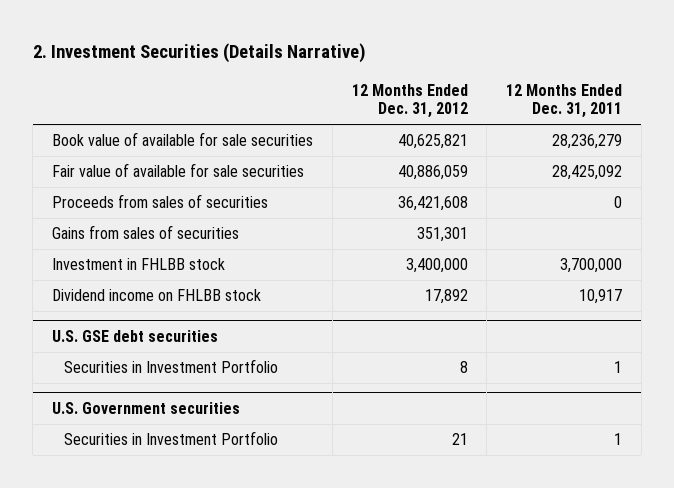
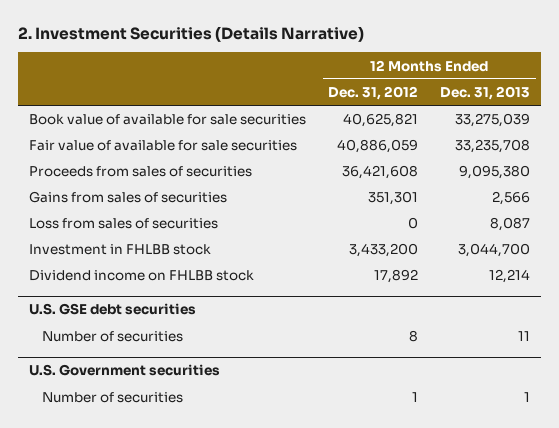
[505,83,622,119] 12 Months Ended Dec. 31, 2011 -> none
none -> [440,86,531,101] Dec. 31, 2013
none -> [29,218,219,230] Loss from sales of securities
[405,258,468,274] 3,400,000 -> [349,243,419,258] 3,433,200
[63,359,278,374] Securities in Investment Portfolio -> none
none -> [42,331,184,343] Number of securities
[63,431,278,446] Securities in Investment Portfolio -> none
none -> [42,392,184,404] Number of securities

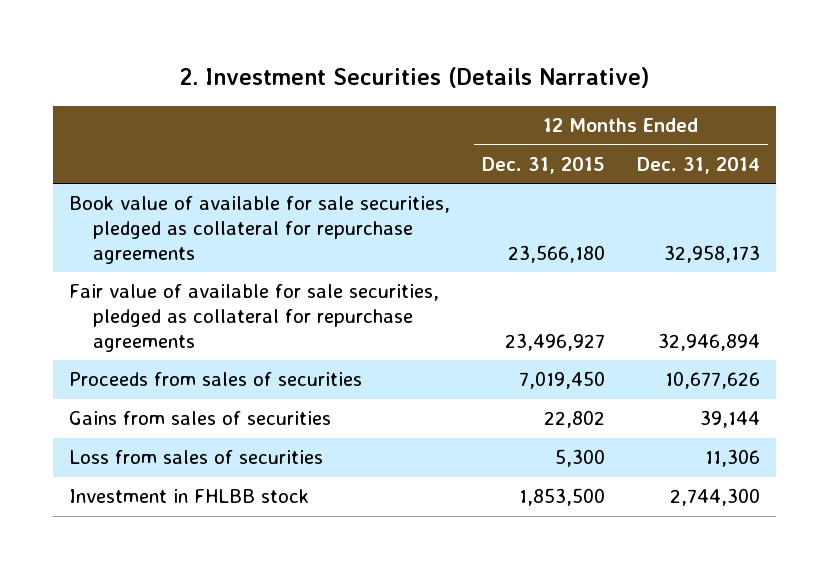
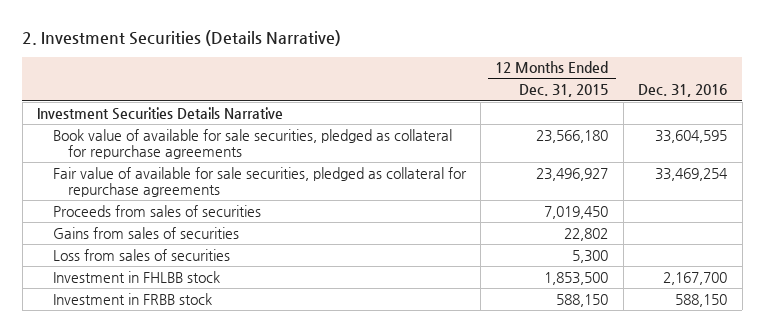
[636,156,760,174] Dec. 31, 2014 -> none
none -> [638,84,728,98] Dec. 31, 2016
none -> [37,106,284,120] Investment Securities Details Narrative
none -> [52,292,212,305] Investment in FRBB stock

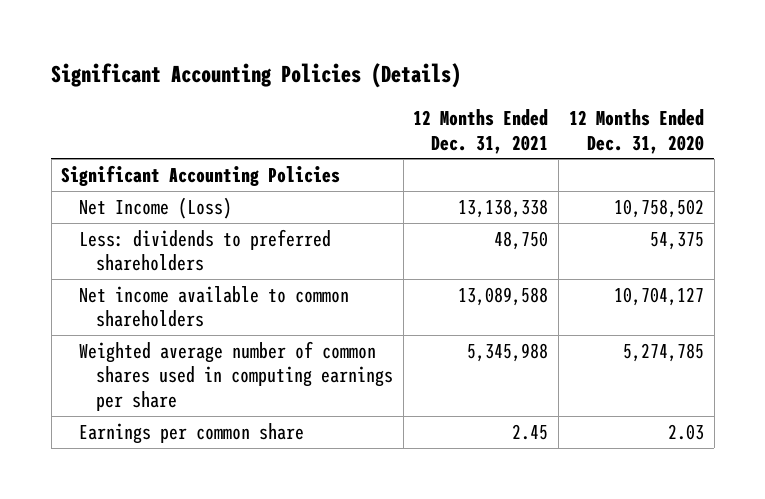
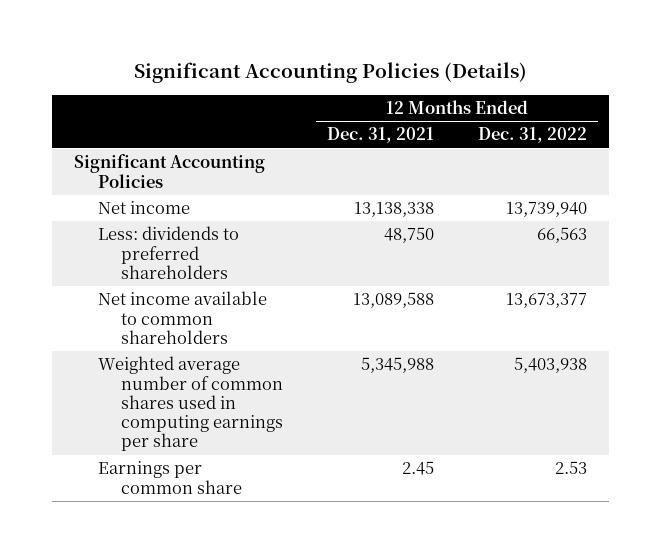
[568,108,704,154] 12 Months Ended Dec. 31, 2020 -> none
none -> [478,127,588,144] Dec. 31, 2022
[78,196,232,219] Net Income (Loss) -> [97,201,190,215] Net income

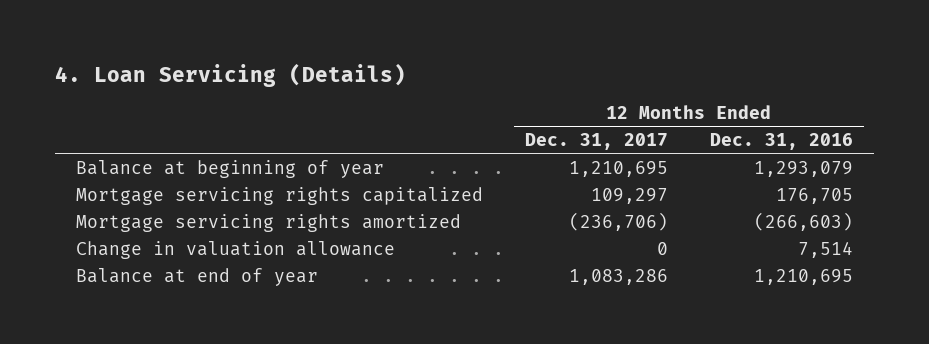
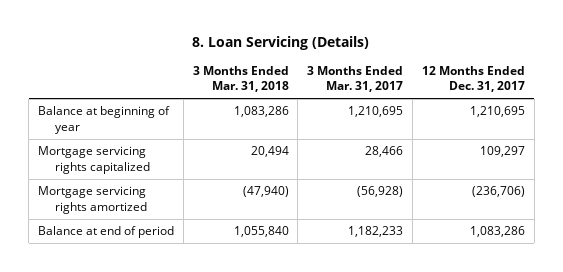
[54,63,406,88] 4. Loan Servicing (Details) -> [192,35,370,50] 8. Loan Servicing (Details)
[710,133,854,151] Dec. 31, 2016 -> none
none -> [192,66,289,93] 3 Months Ended Mar. 31, 2018
none -> [307,66,404,93] 3 Months Ended Mar. 31, 2017
[75,240,395,259] Change in valuation allowance -> none
[75,267,318,286] Balance at end of year -> [37,226,174,239] Balance at end of period

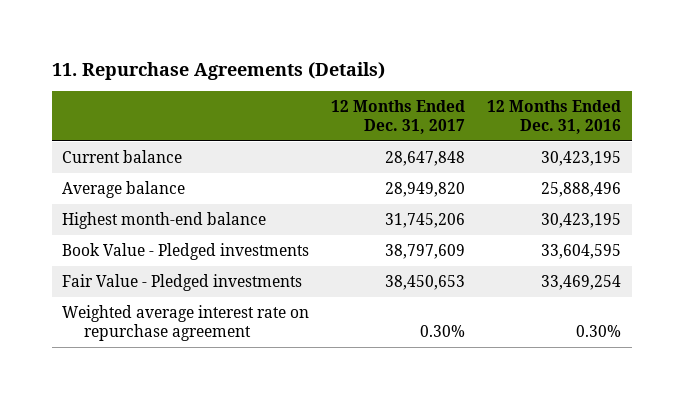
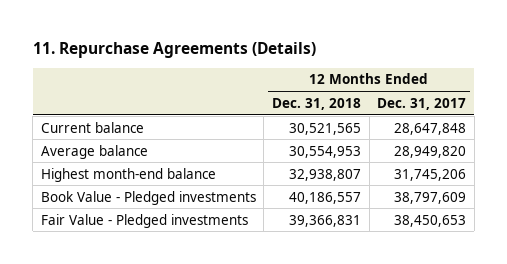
[486,100,621,134] 12 Months Ended Dec. 31, 2016 -> none
none -> [271,97,361,110] Dec. 31, 2018
[62,304,310,341] Weighted average interest rate on repurchase agreement -> none

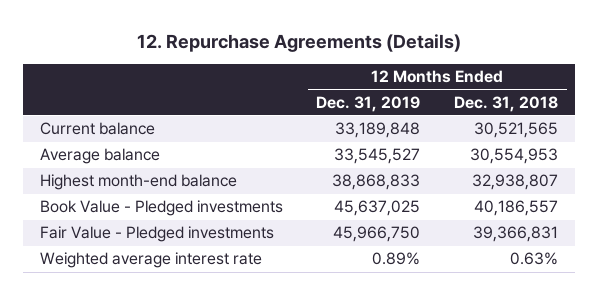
[32,41,316,58] 11. Repurchase Agreements (Details) -> [136,33,461,52] 12. Repurchase Agreements (Details)
[377,97,467,110] Dec. 31, 2017 -> none
none -> [316,95,421,112] Dec. 31, 2019
none -> [39,252,262,269] Weighted average interest rate

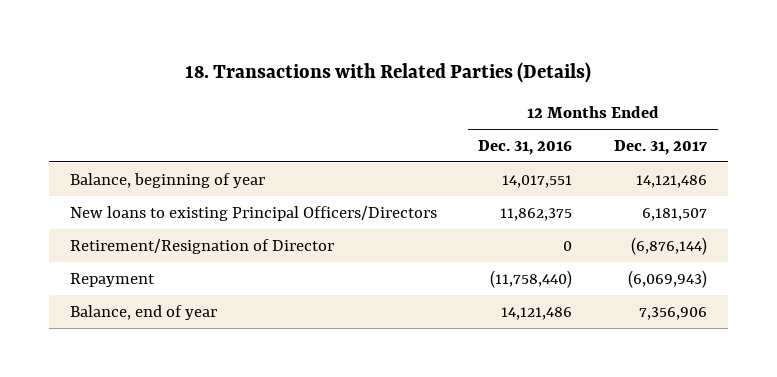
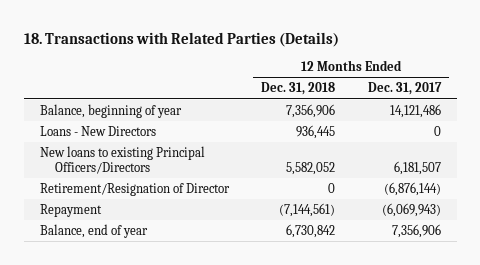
[478,139,573,155] Dec. 31, 2016 -> none
none -> [261,82,336,96] Dec. 31, 2018
none -> [39,125,156,136] Loans - New Directors

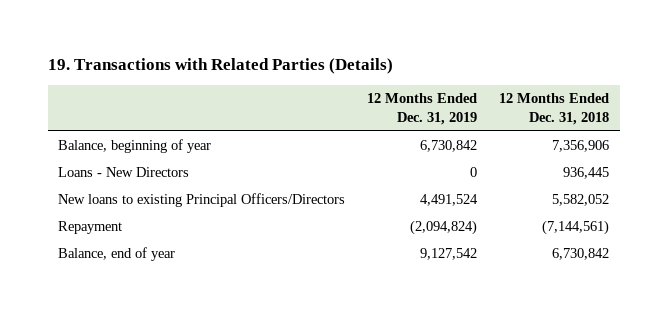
[23,31,339,47] 18. Transactions with Related Parties (Details) -> [47,58,393,75] 19. Transactions with Related Parties (Details)
[367,82,442,96] Dec. 31, 2017 -> none
none -> [367,93,478,125] 12 Months Ended Dec. 31, 2019
[39,182,230,196] Retirement/Resignation of Director -> none

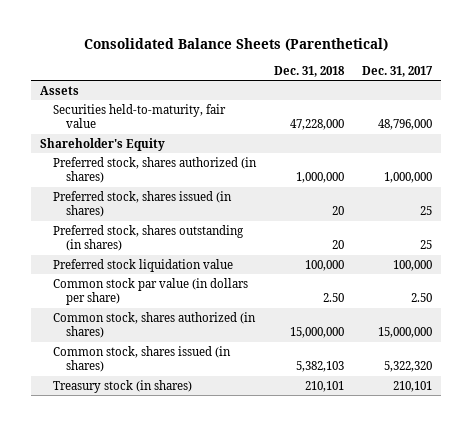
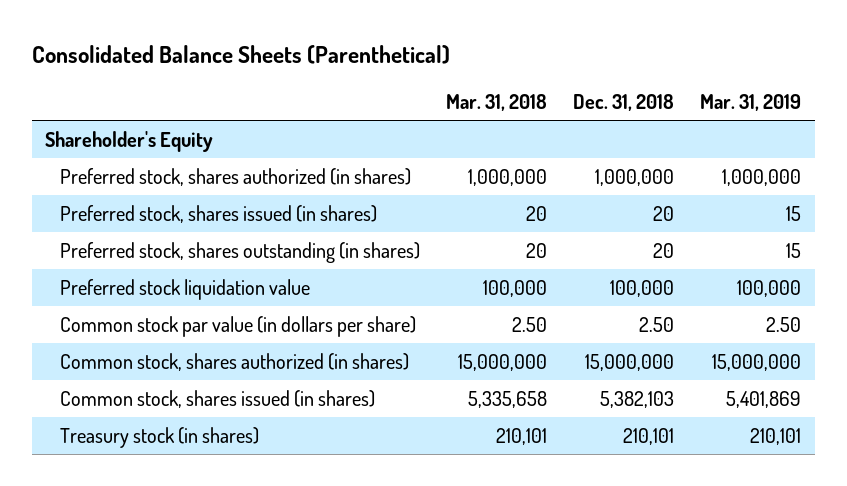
[362,65,434,77] Dec. 31, 2017 -> none
none -> [445,94,547,112] Mar. 31, 2018
none -> [700,94,802,112] Mar. 31, 2019
[39,85,79,95] Assets -> none
[52,103,226,129] Securities held-to-maturity, fair value -> none

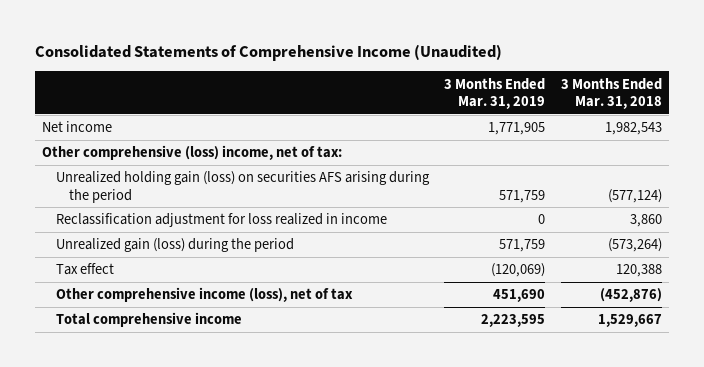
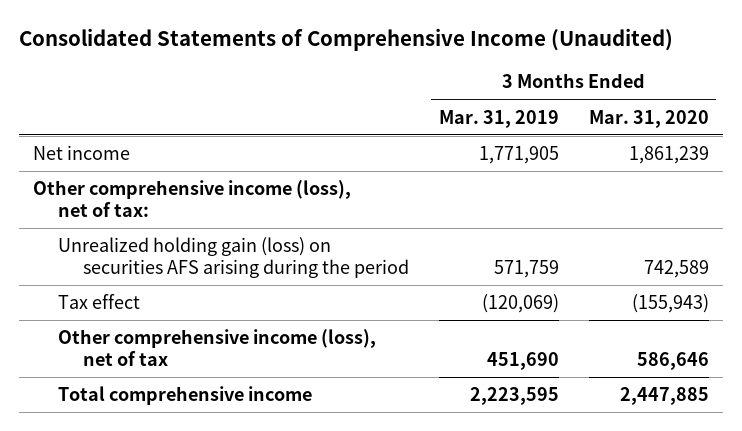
[560,77,662,109] 3 Months Ended Mar. 31, 2018 -> none
none -> [588,109,709,128] Mar. 31, 2020
[42,145,343,161] Other comprehensive (loss) income, net of tax: -> [33,180,352,217] Other comprehensive income (loss), net of tax:
[55,213,387,228] Reclassification adjustment for loss realized in income -> none
[55,238,294,253] Unrealized gain (loss) during the period -> none

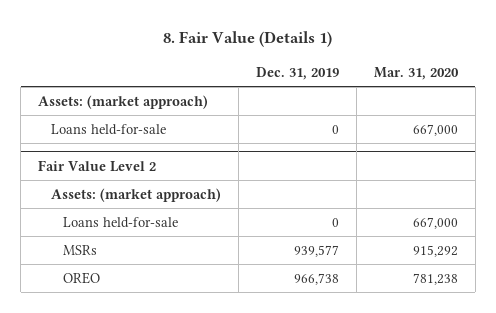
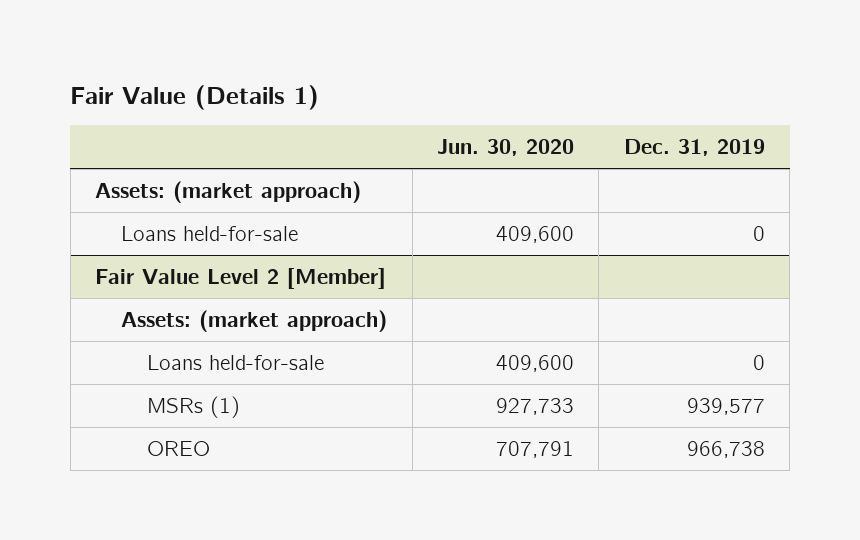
[163,31,333,48] 8. Fair Value (Details 1) -> [70,84,320,110] Fair Value (Details 1)
[373,66,459,80] Mar. 31, 2020 -> none
none -> [436,138,574,156] Jun. 30, 2020
[38,159,157,172] Fair Value Level 2 -> [95,267,387,289] Fair Value Level 2 [Member]
[63,244,98,255] MSRs -> [146,395,240,418] MSRs (1)

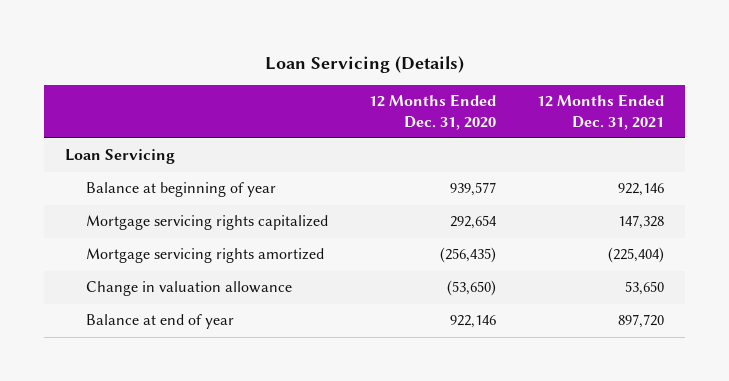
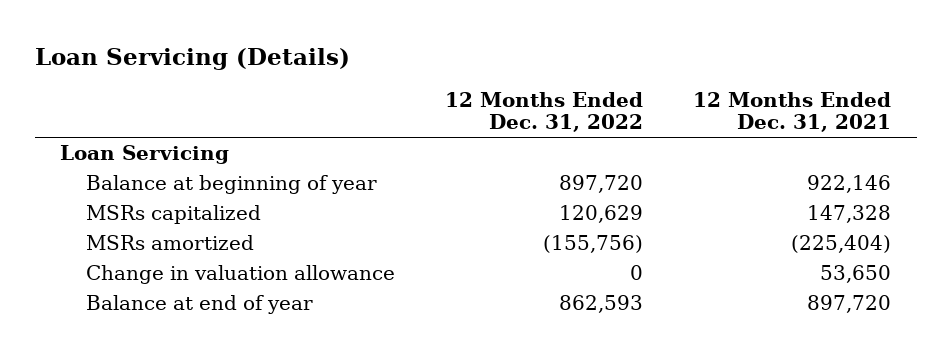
[369,94,497,130] 12 Months Ended Dec. 31, 2020 -> none
none -> [445,91,644,133] 12 Months Ended Dec. 31, 2022
[85,215,328,231] Mortgage servicing rights capitalized -> [85,204,261,224] MSRs capitalized
[85,248,324,264] Mortgage servicing rights amortized -> [85,234,254,250] MSRs amortized

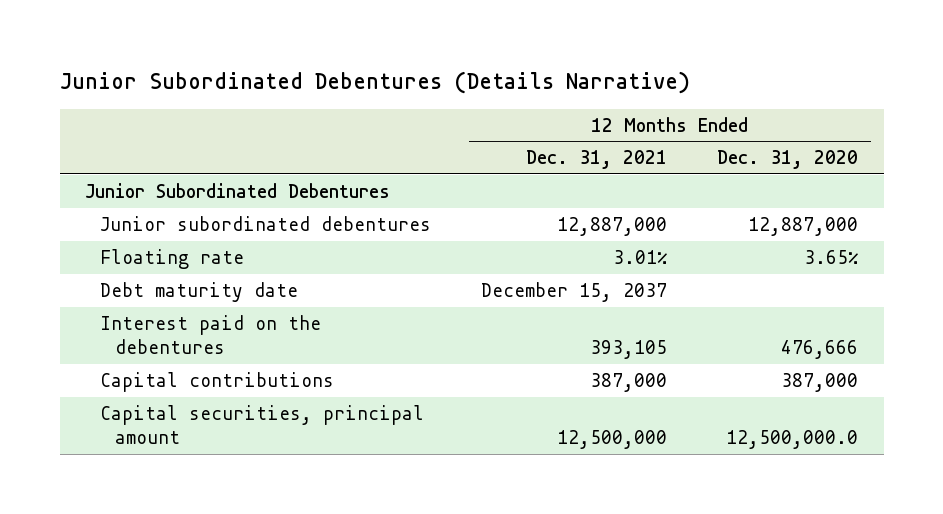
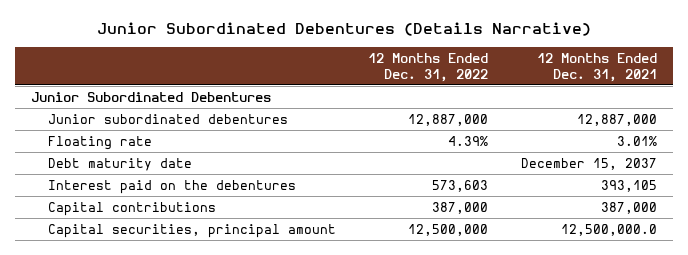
[717,150,859,170] Dec. 31, 2020 -> none
none -> [368,52,489,82] 12 Months Ended Dec. 31, 2022
[557,430,668,450] 12,500,000 -> [560,223,657,236] 12,500,000.0

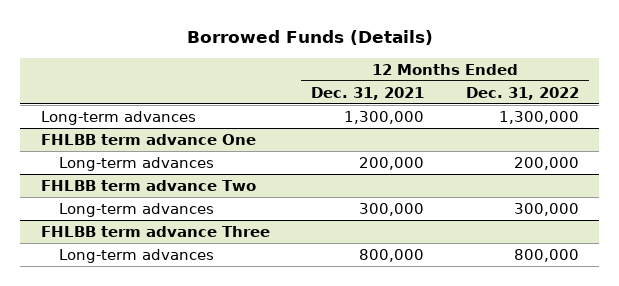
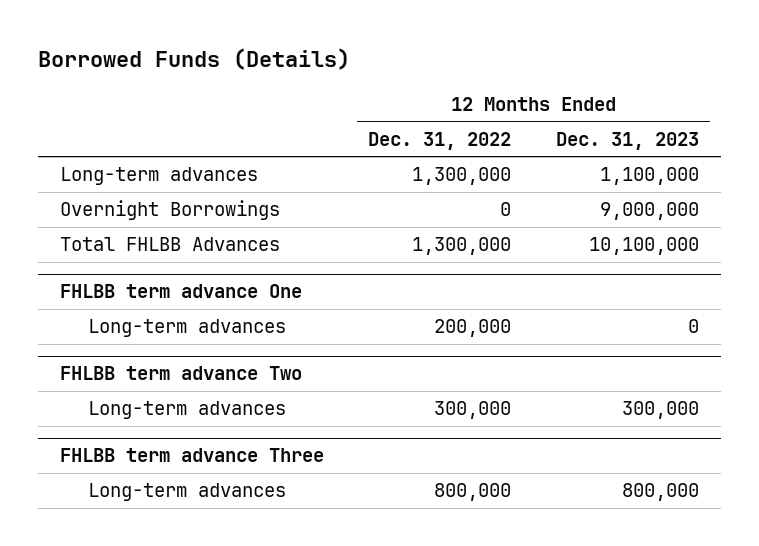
[311,86,425,100] Dec. 31, 2021 -> none
none -> [555,131,699,150] Dec. 31, 2023
none -> [60,200,281,221] Overnight Borrowings
none -> [60,237,281,252] Total FHLBB Advances

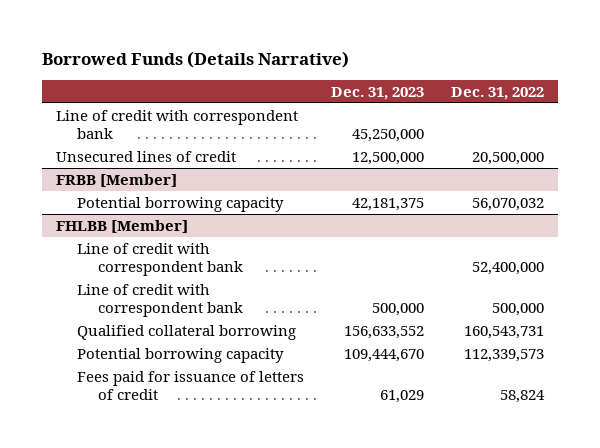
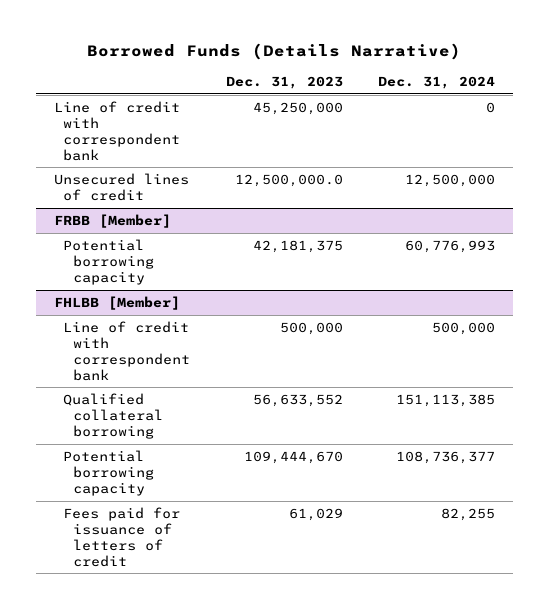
[451,86,545,100] Dec. 31, 2022 -> none
none -> [378,75,496,89] Dec. 31, 2024
[351,151,424,165] 12,500,000 -> [234,173,343,187] 12,500,000.0
[76,242,243,277] Line of credit with correspondent bank -> none
[343,325,424,339] 156,633,552 -> [252,393,343,407] 56,633,552

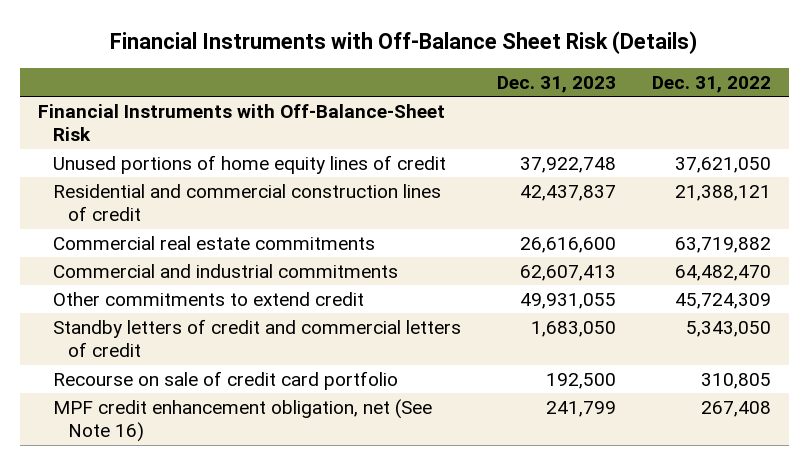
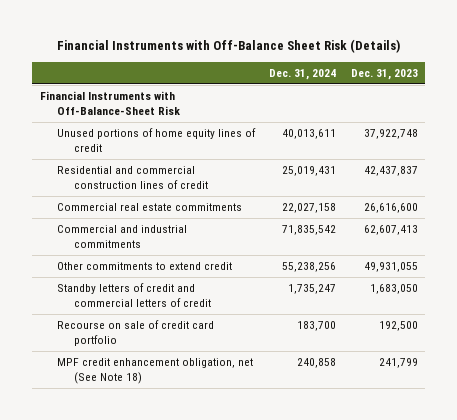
[651,75,771,93] Dec. 31, 2022 -> none
none -> [269,68,337,80] Dec. 31, 2024
[53,398,433,443] MPF credit enhancement obligation, net (See Note 16) -> [56,358,253,384] MPF credit enhancement obligation, net (See Note 18)

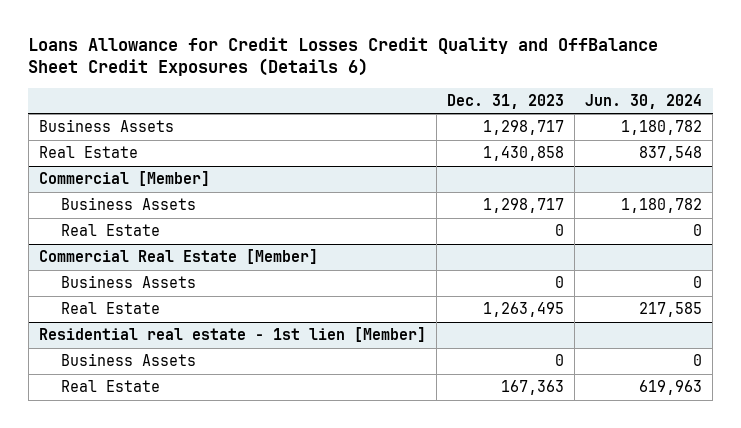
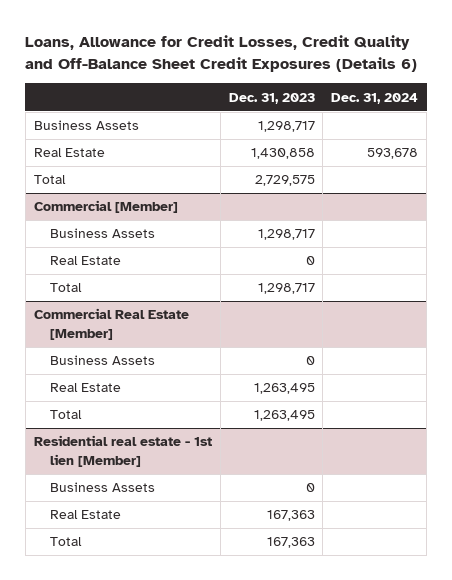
[28,36,659,77] Loans Allowance for Credit Losses Credit Quality and OffBalance Sheet Credit Exposures (Details 6) -> [25,35,418,73] Loans, Allowance for Credit Losses, Credit Quality and Off-Balance Sheet Credit Exposures (Details 6)
[585,93,703,109] Jun. 30, 2024 -> none
none -> [331,92,419,104] Dec. 31, 2024
none -> [33,175,66,185] Total
none -> [49,283,82,293] Total
none -> [49,410,82,420] Total
none -> [49,537,82,547] Total

